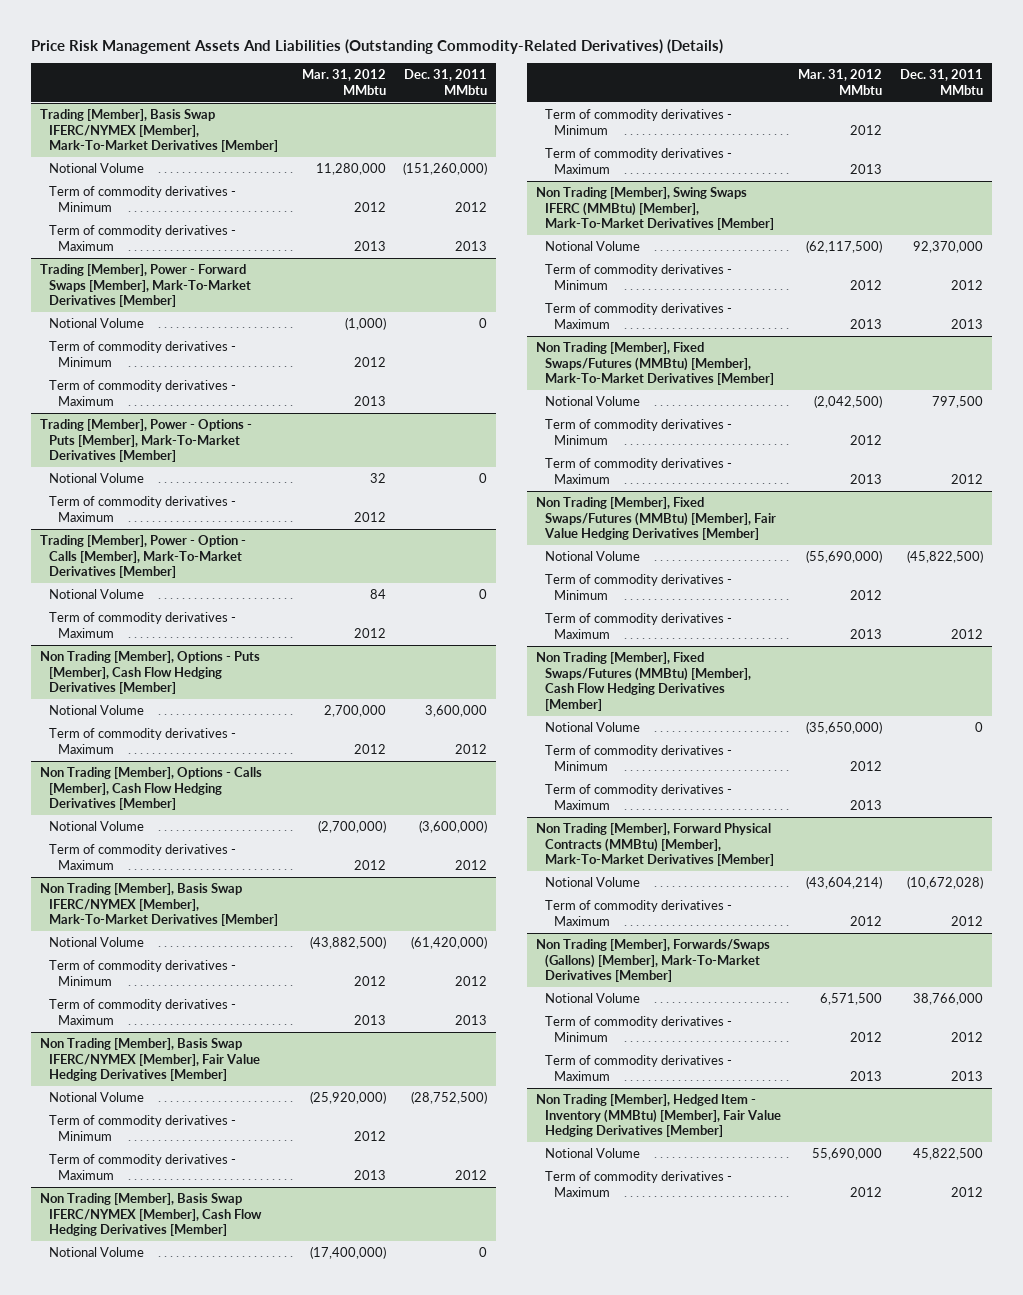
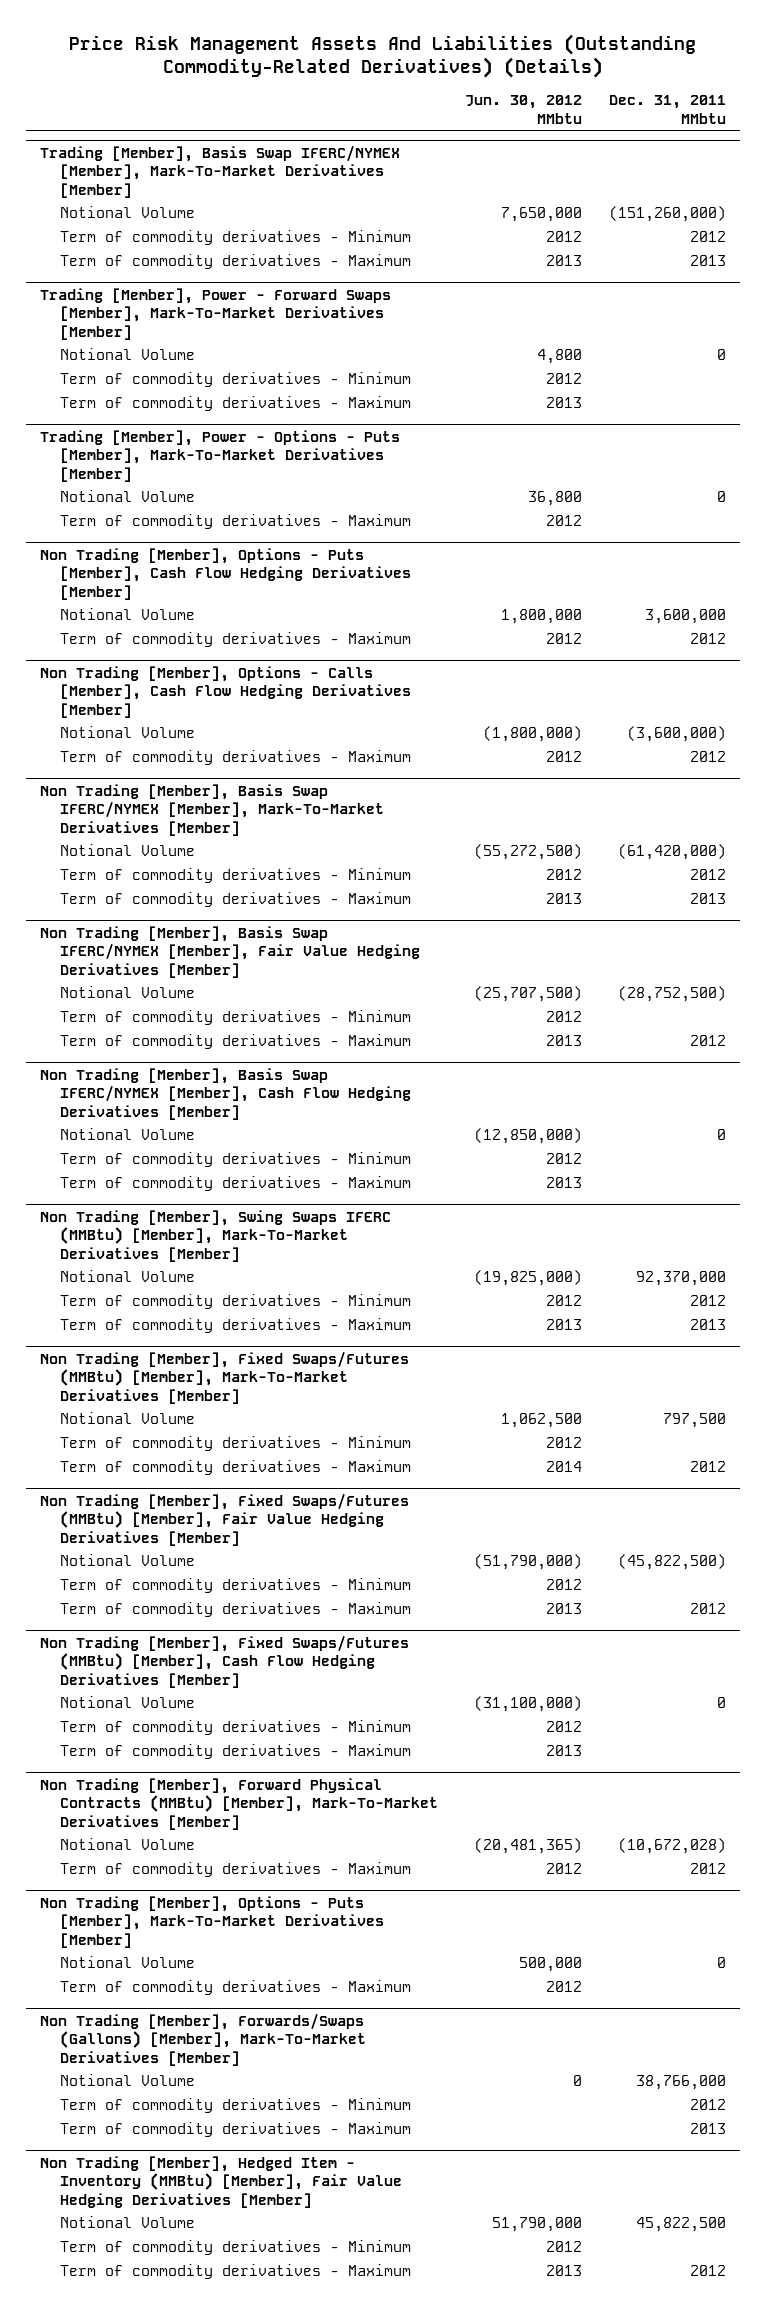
[302,68,387,95] Mar. 31, 2012 MMbtu -> none
none -> [465,95,583,124] Jun. 30, 2012 MMbtu
[39,534,246,579] Trading [Member], Power - Option - Calls [Member], Mark-To-Market Derivatives [Member] -> none
[48,588,144,599] Notional Volume -> none
[48,611,236,638] Term of commodity derivatives - Maximum -> none
none -> [39,1895,384,1948] Non Trading [Member], Options - Puts [Member], Mark-To-Market Derivatives [Member]
none -> [59,1956,195,1969] Notional Volume
none -> [59,1980,411,1996] Term of commodity derivatives - Maximum
none -> [59,2240,411,2256] Term of commodity derivatives - Minimum

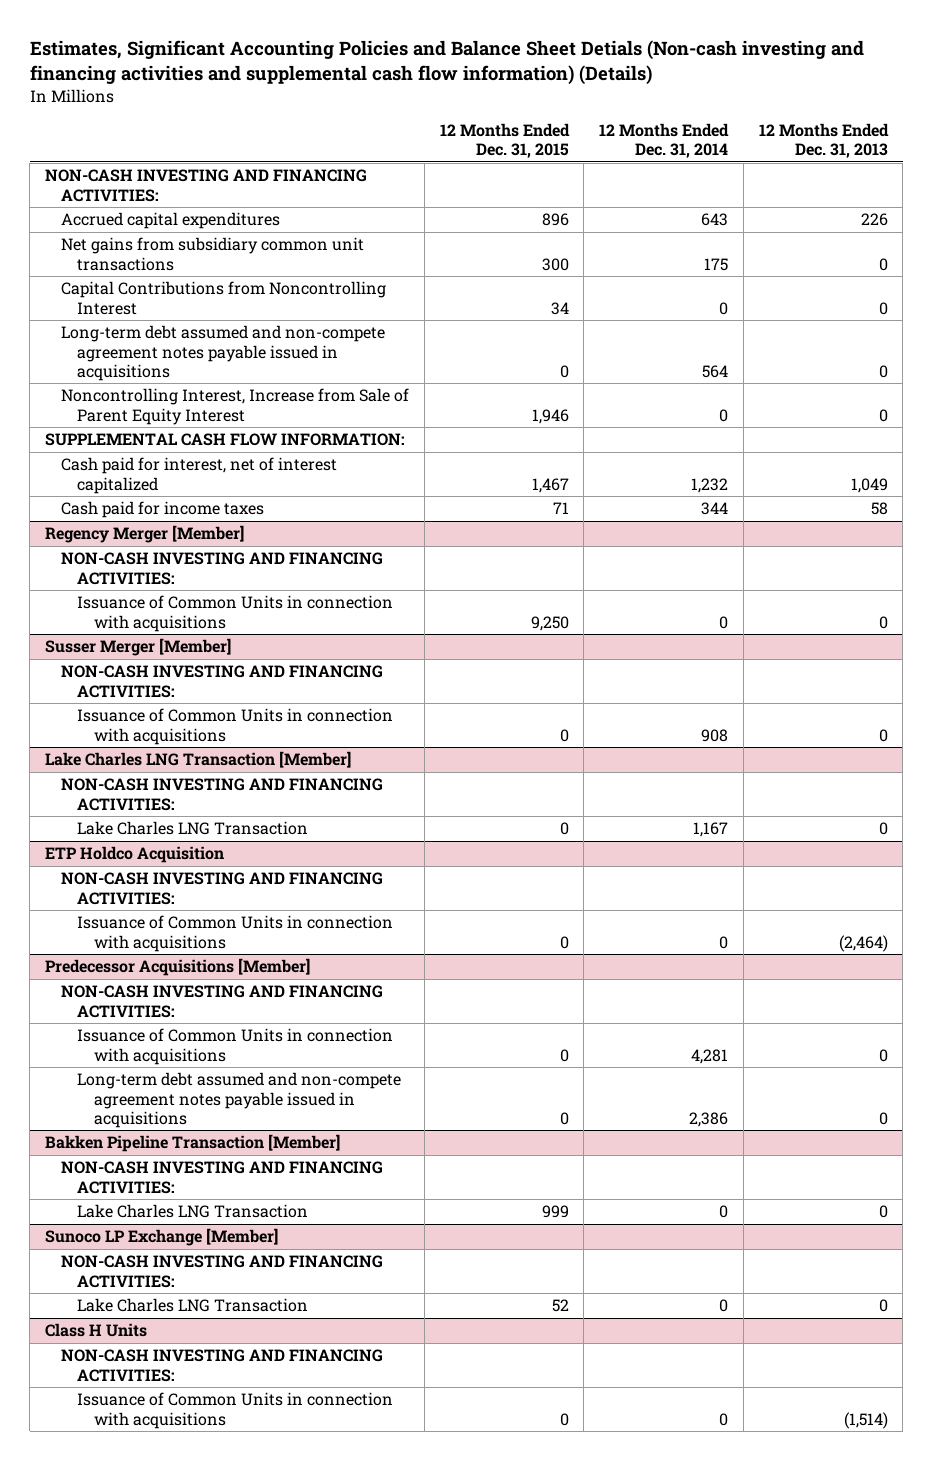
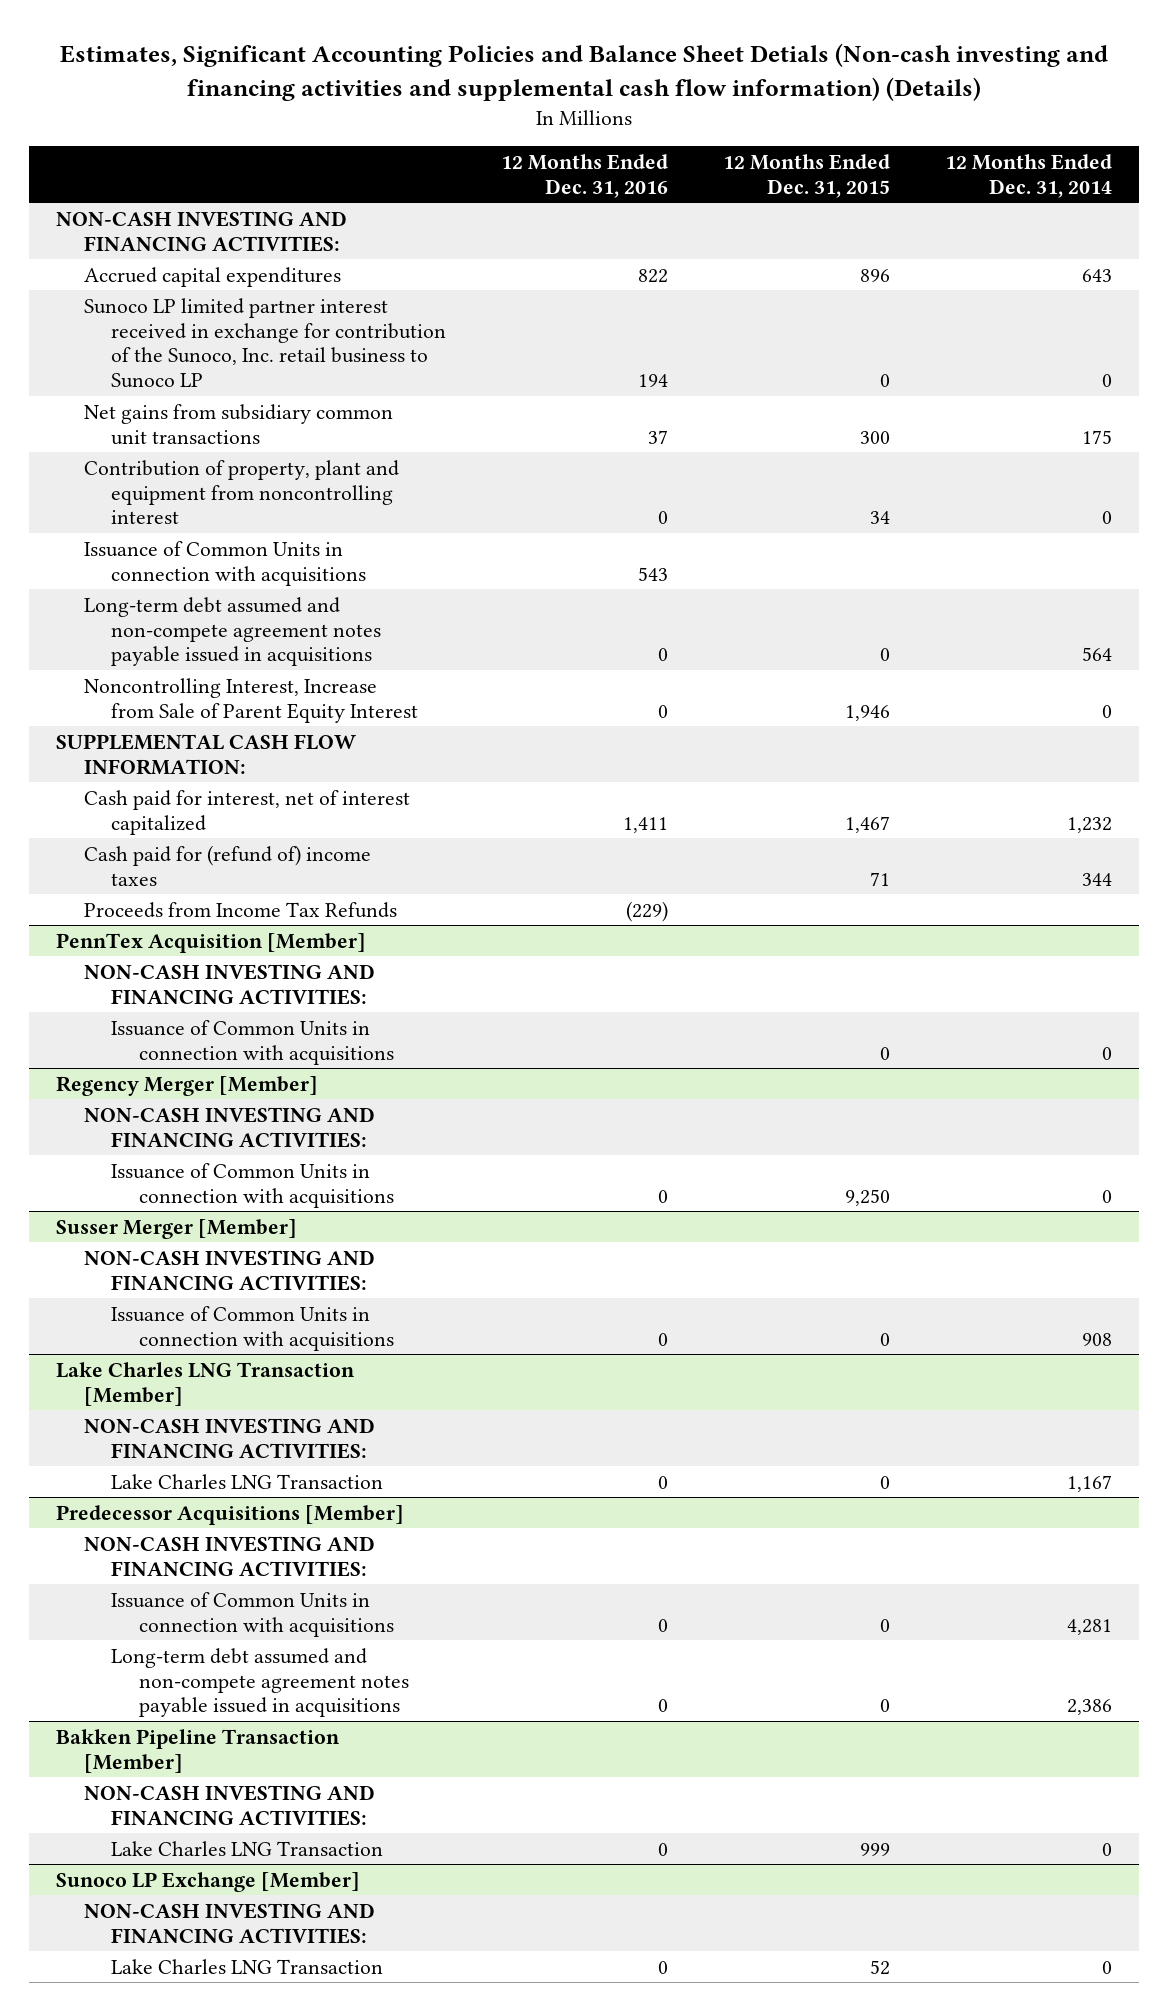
[758,122,889,159] 12 Months Ended Dec. 31, 2013 -> none
none -> [501,153,669,198] 12 Months Ended Dec. 31, 2016
none -> [83,297,447,389] Sunoco LP limited partner interest received in exchange for contribution of the Sunoco, Inc. retail business to Sunoco LP
[61,281,387,315] Capital Contributions from Noncontrolling Interest -> [83,459,399,525] Contribution of property, plant and equipment from noncontrolling interest
none -> [83,540,367,586] Issuance of Common Units in connection with acquisitions
[61,501,265,519] Cash paid for income taxes -> [83,844,371,886] Cash paid for (refund of) income taxes
none -> [83,901,397,918] Proceeds from Income Tax Refunds
none -> [56,932,367,953] PennTex Acquisition [Member]
none -> [83,963,375,1005] NON-CASH INVESTING AND FINANCING ACTIVITIES:
none -> [111,1019,394,1065] Issuance of Common Units in connection with acquisitions
[44,846,224,864] ETP Holdco Acquisition -> none
[61,872,384,905] NON-CASH INVESTING AND FINANCING ACTIVITIES: -> none
[77,915,394,952] Issuance of Common Units in connection with acquisitions -> none
[44,1323,147,1338] Class H Units -> none
[61,1349,384,1382] NON-CASH INVESTING AND FINANCING ACTIVITIES: -> none
[77,1392,394,1429] Issuance of Common Units in connection with acquisitions -> none

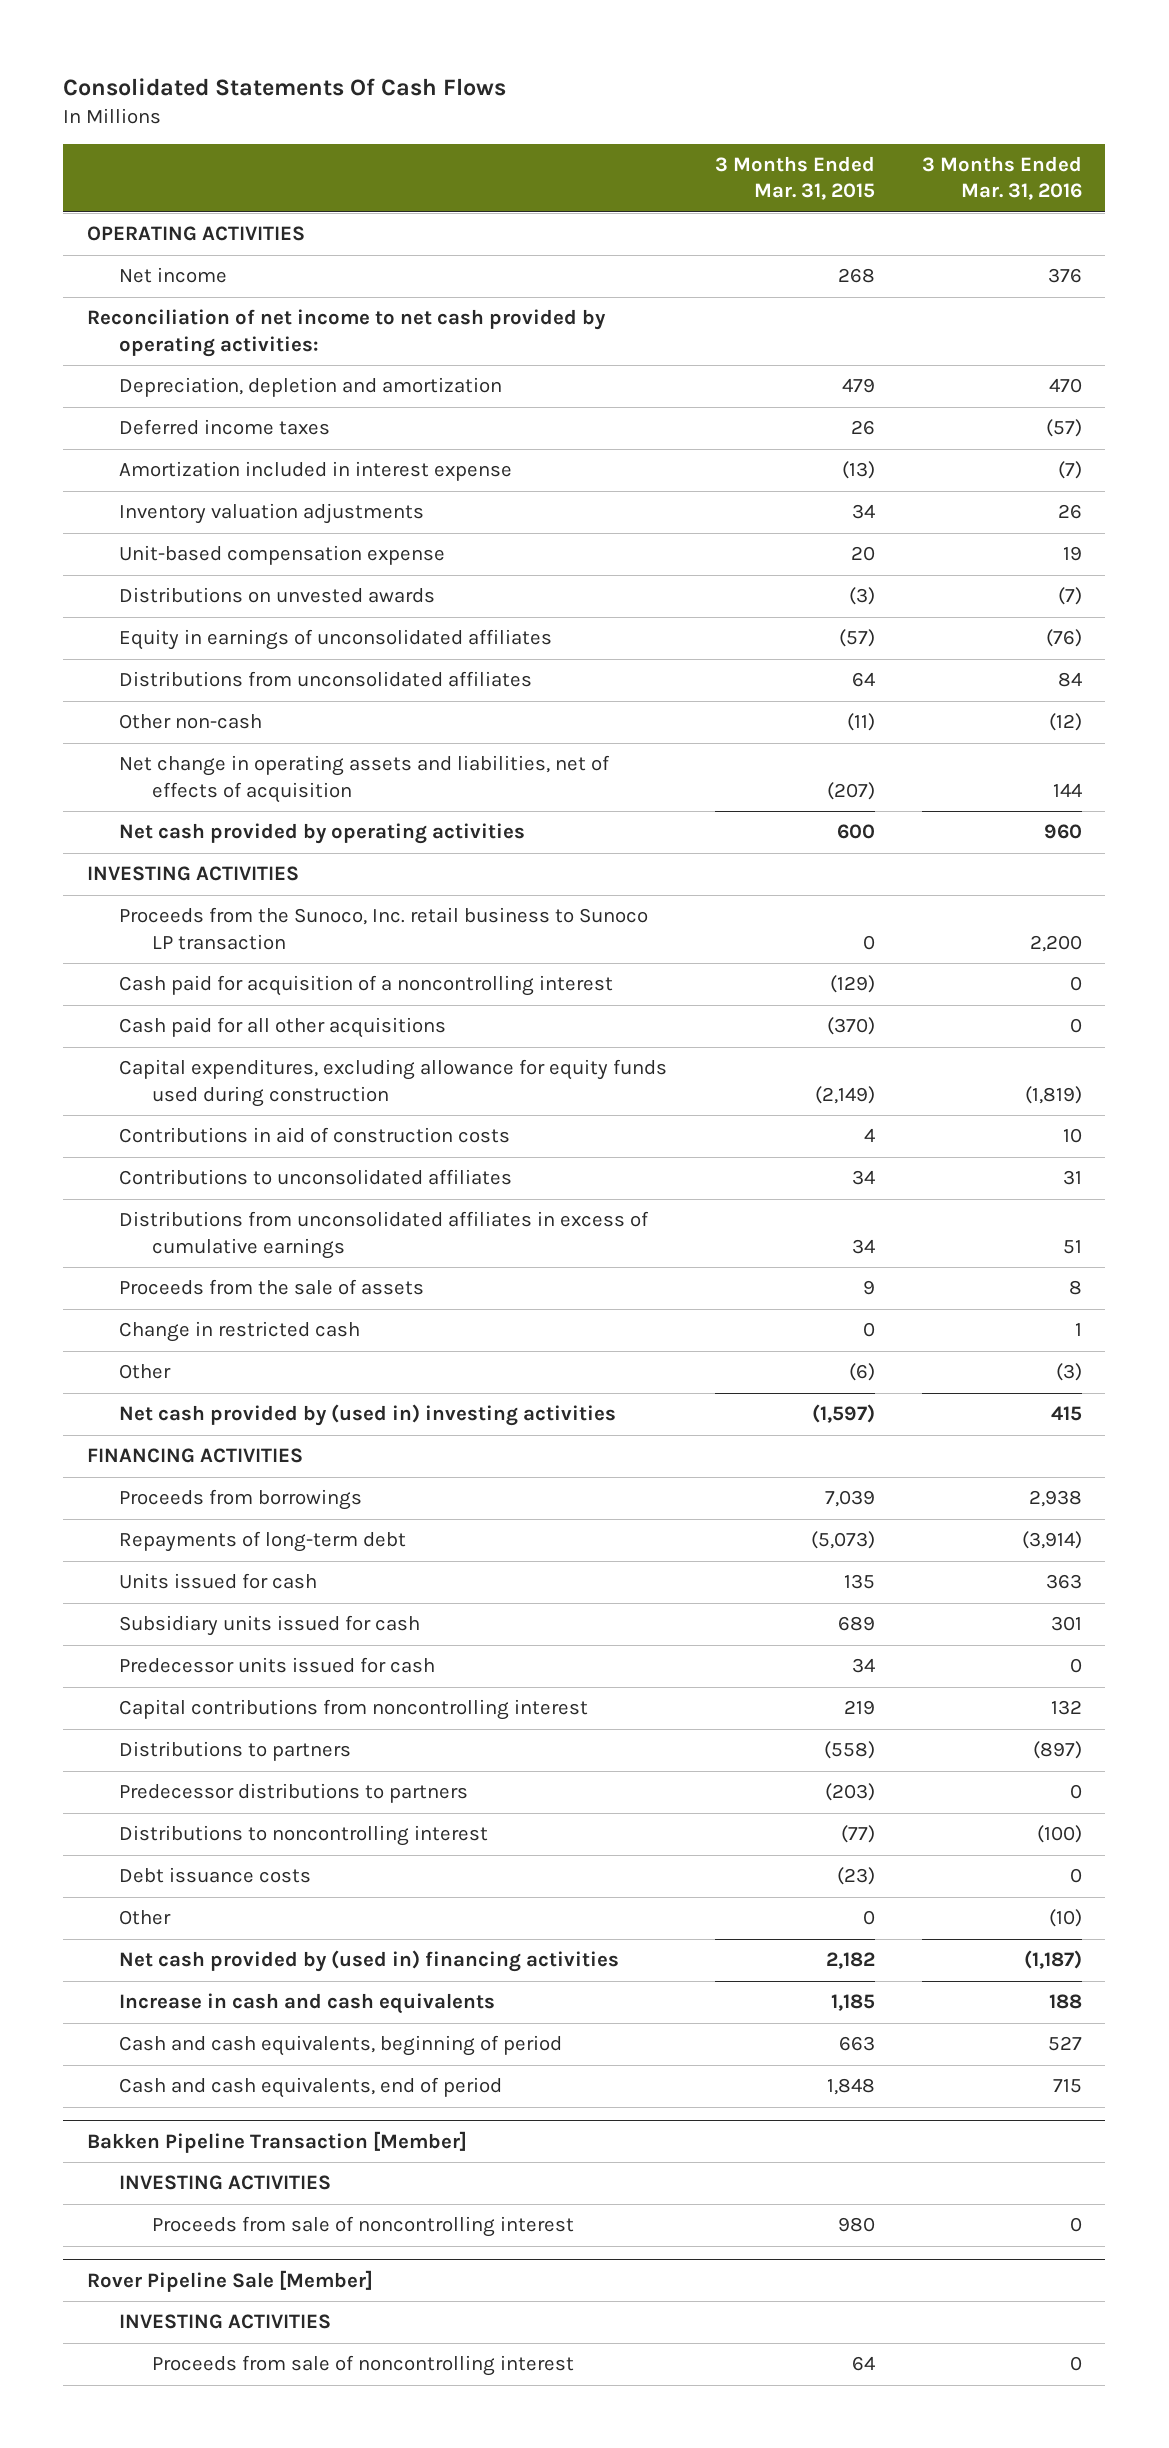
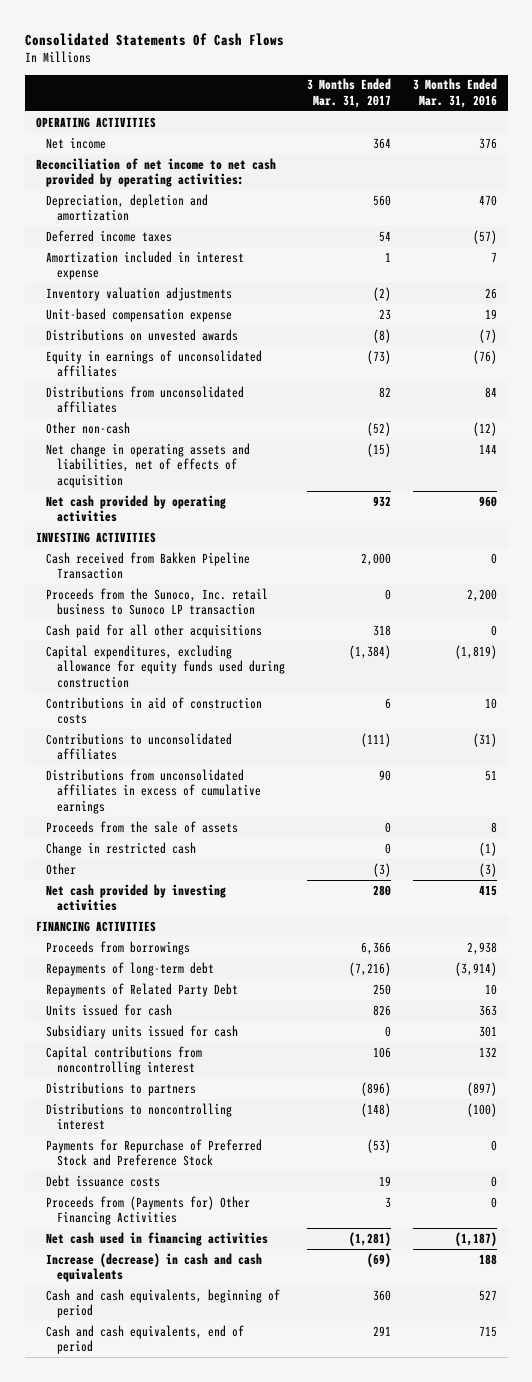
[714,156,875,201] 3 Months Ended Mar. 31, 2015 -> none
none -> [306,78,391,109] 3 Months Ended Mar. 31, 2017
[1057,461,1082,480] (7) -> [490,251,497,262] 7
none -> [46,551,251,580] Cash received from Bakken Pipeline Transaction
[119,975,614,997] Cash paid for acquisition of a noncontrolling interest -> none
[1062,1170,1082,1186] 31 -> [472,732,497,747] (31)
[1074,1323,1082,1337] 1 -> [478,841,497,856] (1)
[119,1404,617,1427] Net cash provided by (used in) investing activities -> [46,883,227,912] Net cash provided by investing activities
none -> [46,982,239,997] Repayments of Related Party Debt
[119,1657,436,1674] Predecessor units issued for cash -> none
[119,1783,469,1804] Predecessor distributions to partners -> none
none -> [46,1138,263,1167] Payments for Repurchase of Preferred Stock and Preference Stock
[119,1910,172,1926] Other -> none
none -> [46,1195,251,1226] Proceeds from (Payments for) Other Financing Activities
[119,1950,620,1973] Net cash provided by (used in) financing activities -> [46,1231,269,1246] Net cash used in financing activities
[119,1993,496,2015] Increase in cash and cash equivalents -> [46,1252,263,1283] Increase (decrease) in cash and cash equivalents
[86,2130,467,2153] Bakken Pipeline Transaction [Member] -> none
[119,2175,332,2191] INVESTING ACTIVITIES -> none
[152,2216,575,2238] Proceeds from sale of noncontrolling interest -> none
[86,2269,373,2292] Rover Pipeline Sale [Member] -> none
[119,2314,332,2330] INVESTING ACTIVITIES -> none
[152,2355,575,2377] Proceeds from sale of noncontrolling interest -> none

